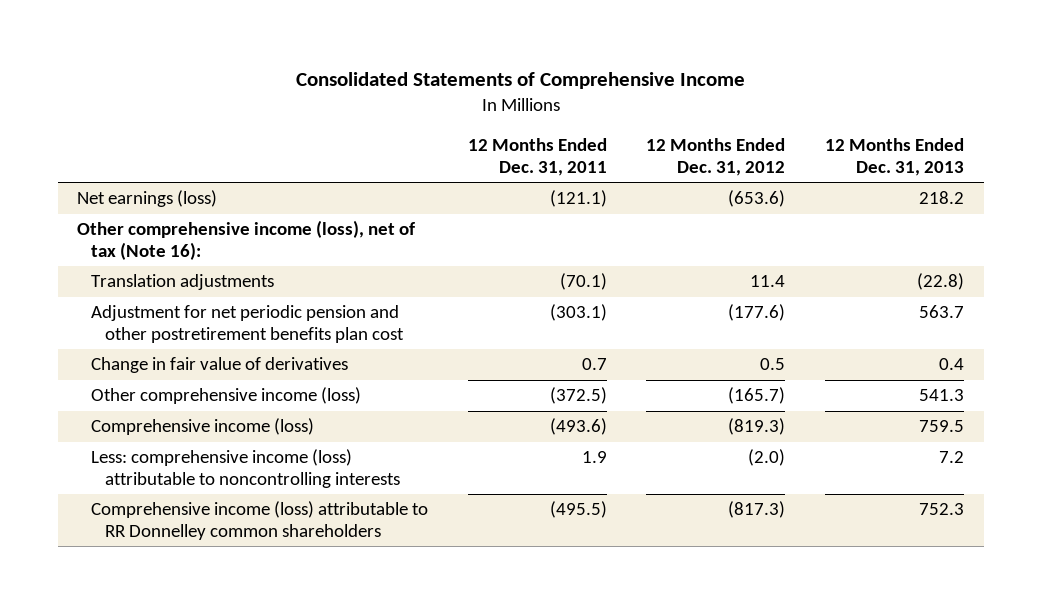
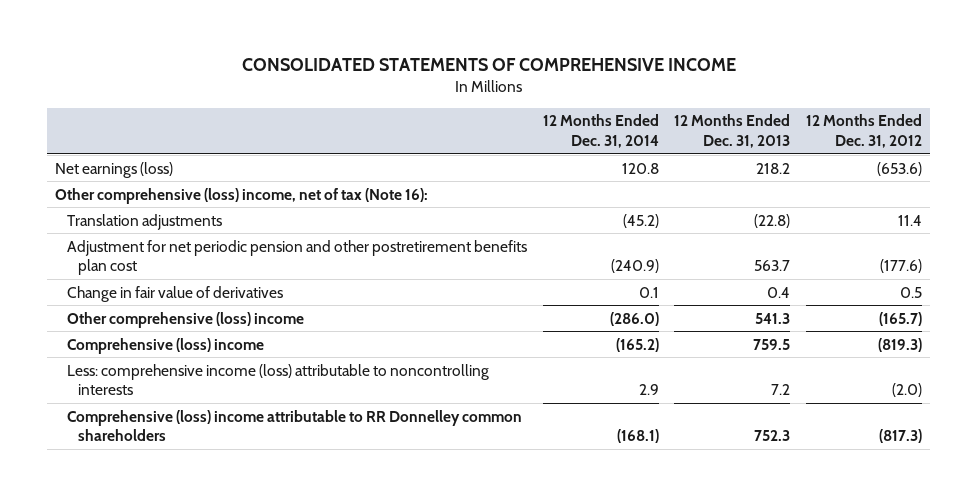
[295,72,745,90] Consolidated Statements of Comprehensive Income -> [241,58,736,72] CONSOLIDATED STATEMENTS OF COMPREHENSIVE INCOME
[467,137,607,176] 12 Months Ended Dec. 31, 2011 -> none
none -> [542,114,659,149] 12 Months Ended Dec. 31, 2014
[77,220,416,261] Other comprehensive income (loss), net of tax (Note 16): -> [55,187,429,204] Other comprehensive (loss) income, net of tax (Note 16):
[91,387,362,405] Other comprehensive income (loss) -> [66,311,304,328] Other comprehensive (loss) income
[91,418,315,436] Comprehensive income (loss) -> [66,337,264,354] Comprehensive (loss) income
[91,501,429,541] Comprehensive income (loss) attributable to RR Donnelley common shareholders -> [66,409,522,442] Comprehensive (loss) income attributable to RR Donnelley common shareholders

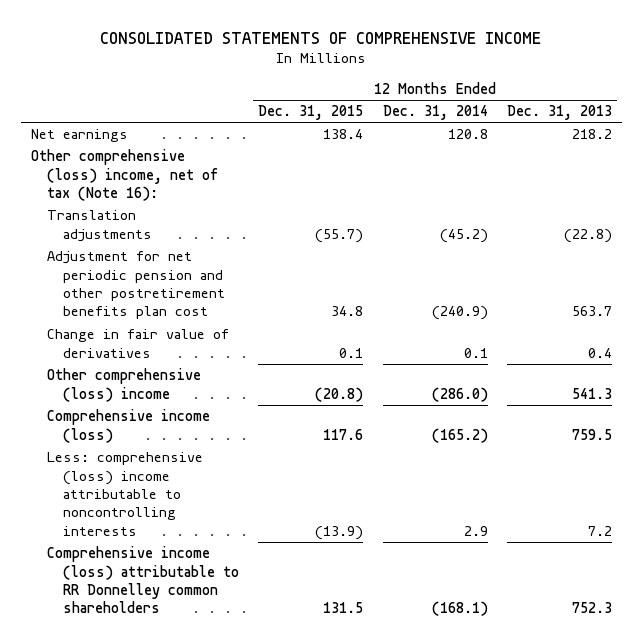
[806,114,923,149] 12 Months Ended Dec. 31, 2012 -> none
none -> [258,105,364,121] Dec. 31, 2015
[55,161,174,178] Net earnings (loss) -> [30,129,128,143] Net earnings
[66,337,264,354] Comprehensive (loss) income -> [46,409,210,443] Comprehensive income (loss)
[66,363,489,396] Less: comprehensive income (loss) attributable to noncontrolling interests -> [46,452,203,536] Less: comprehensive (loss) income attributable to noncontrolling interests
[66,409,522,442] Comprehensive (loss) income attributable to RR Donnelley common shareholders -> [46,546,239,614] Comprehensive income (loss) attributable to RR Donnelley common shareholders

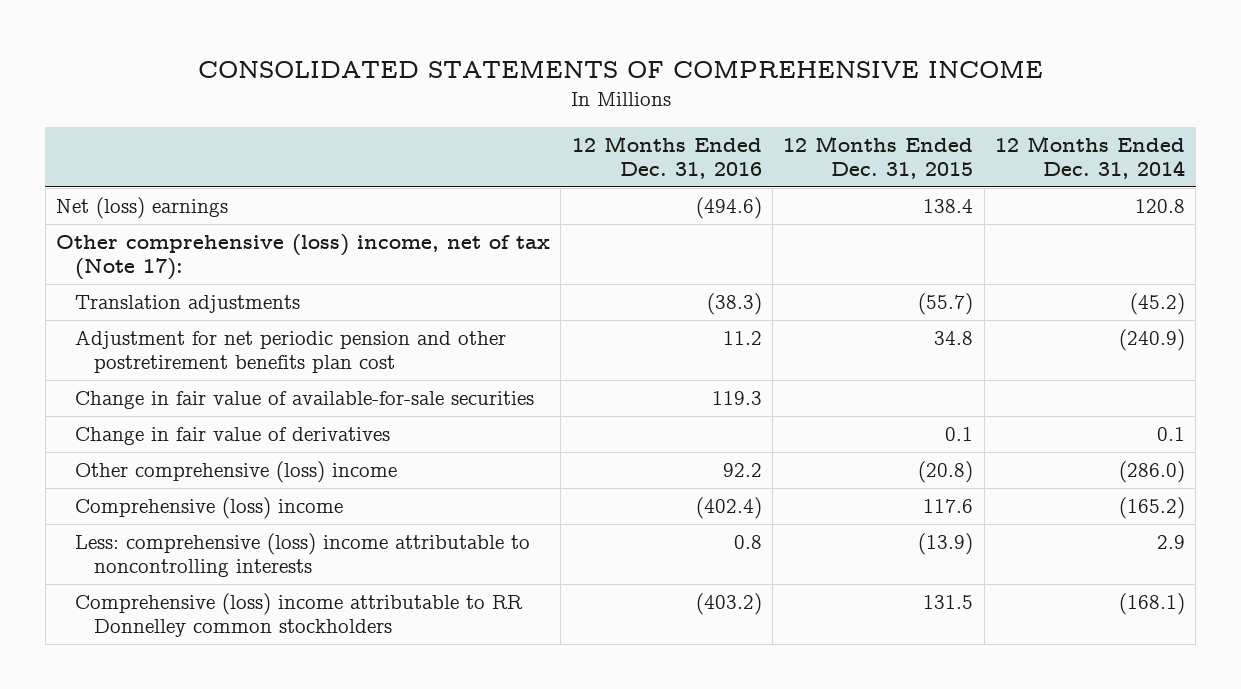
[507,105,613,121] Dec. 31, 2013 -> none
none -> [571,135,762,179] 12 Months Ended Dec. 31, 2016
[30,129,128,143] Net earnings -> [56,197,229,220] Net (loss) earnings
[30,149,218,202] Other comprehensive (loss) income, net of tax (Note 16): -> [56,234,551,281] Other comprehensive (loss) income, net of tax (Note 17):
none -> [74,391,534,410] Change in fair value of available-for-sale securities
[46,409,210,443] Comprehensive income (loss) -> [74,497,343,520] Comprehensive (loss) income
[46,546,239,614] Comprehensive income (loss) attributable to RR Donnelley common shareholders -> [74,593,523,638] Comprehensive (loss) income attributable to RR Donnelley common stockholders

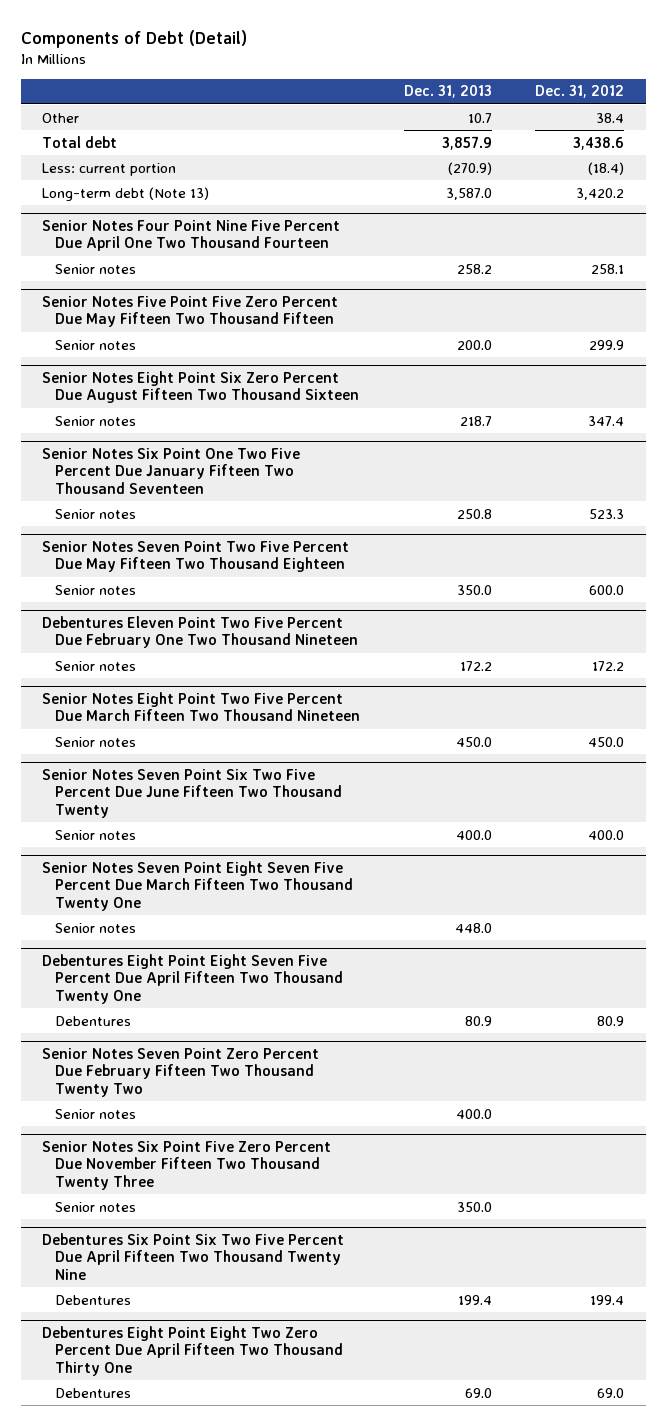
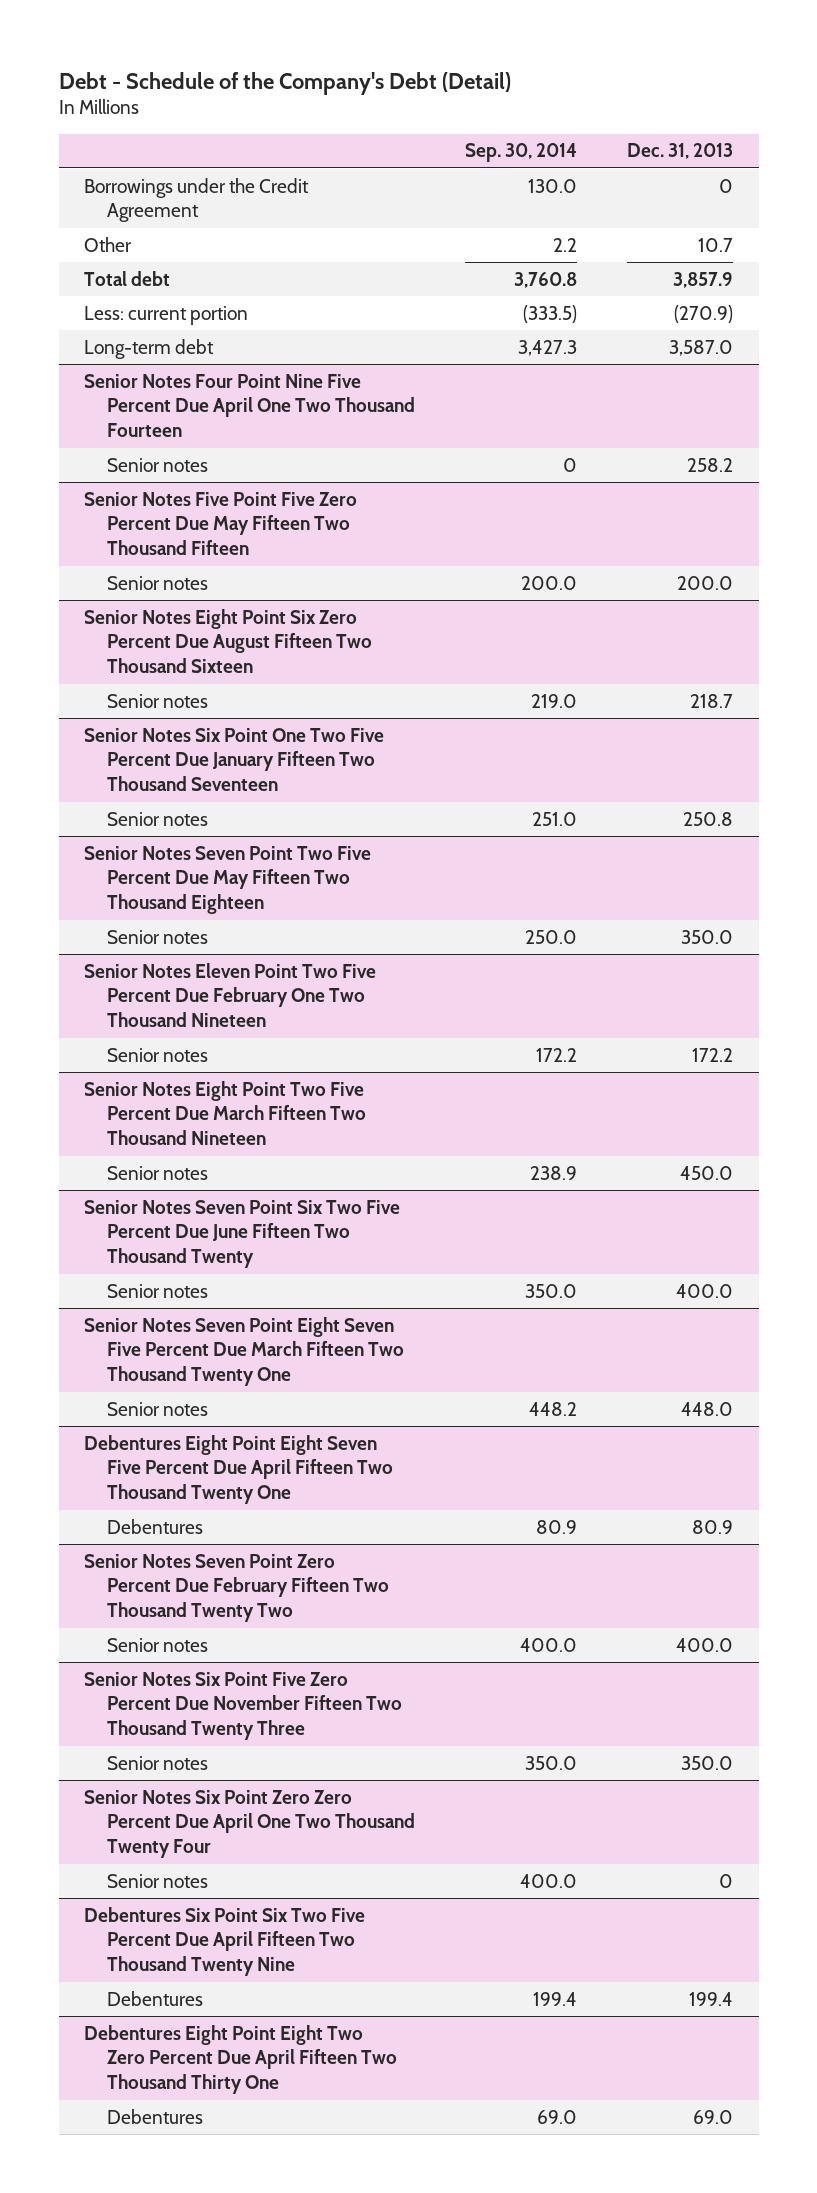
[20,29,247,48] Components of Debt (Detail) -> [58,71,511,95] Debt - Schedule of the Company's Debt (Detail)
[535,85,625,99] Dec. 31, 2012 -> none
none -> [465,143,578,163] Sep. 30, 2014
none -> [83,177,309,223] Borrowings under the Credit Agreement
[42,186,210,201] Long-term debt (Note 13) -> [83,338,214,359] Long-term debt
[42,616,359,649] Debentures Eleven Point Two Five Percent Due February One Two Thousand Nineteen -> [83,962,376,1028] Senior Notes Eleven Point Two Five Percent Due February One Two Thousand Nineteen
none -> [83,1789,415,1859] Senior Notes Six Point Zero Zero Percent Due April One Two Thousand Twenty Four
none -> [106,1873,208,1888] Senior notes

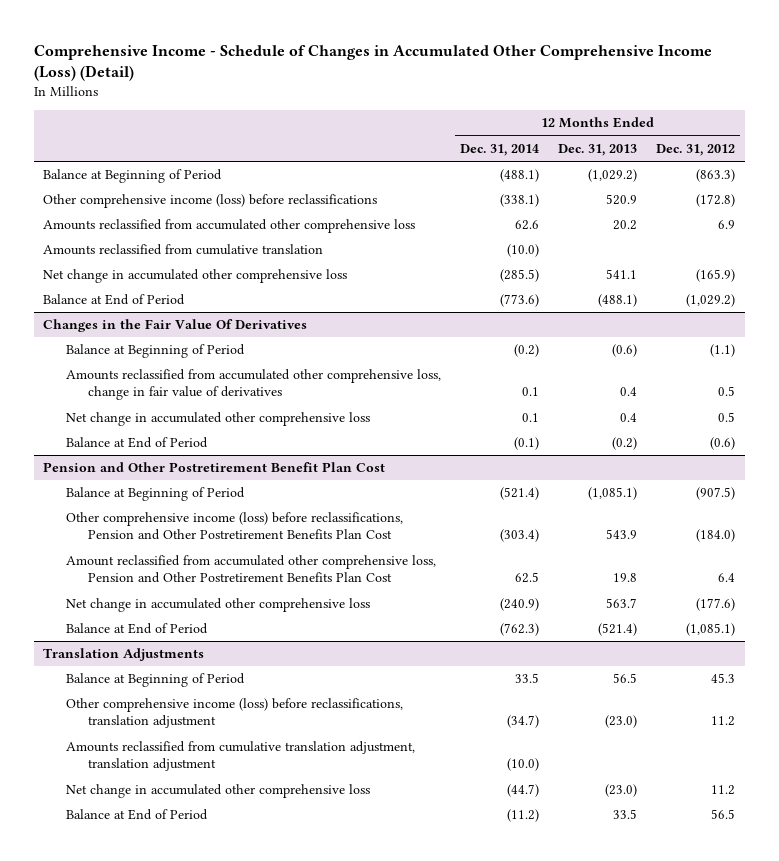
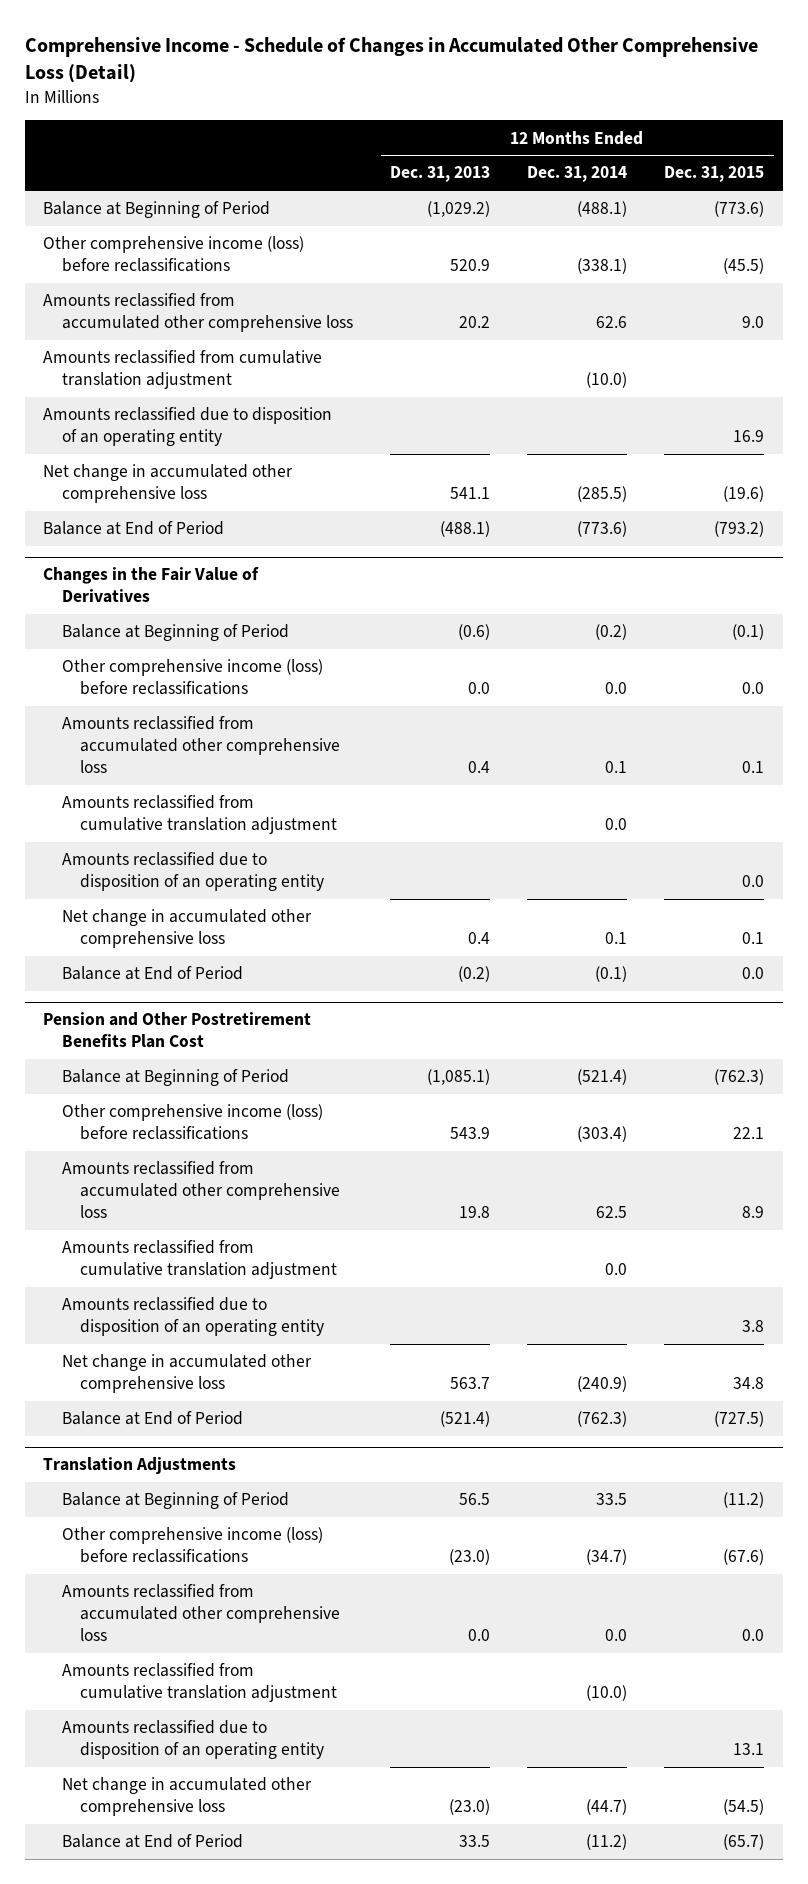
[33,44,712,82] Comprehensive Income - Schedule of Changes in Accumulated Other Comprehensive Income (Loss) (Detail) -> [24,36,758,84] Comprehensive Income - Schedule of Changes in Accumulated Other Comprehensive Loss (Detail)
[656,143,736,156] Dec. 31, 2012 -> none
none -> [664,166,765,183] Dec. 31, 2015
[43,244,324,256] Amounts reclassified from cumulative translation -> [43,350,323,390] Amounts reclassified from cumulative translation adjustment
none -> [43,407,333,447] Amounts reclassified due to disposition of an operating entity
[43,319,308,333] Changes in the Fair Value Of Derivatives -> [43,567,260,604] Changes in the Fair Value of Derivatives
none -> [61,659,323,696] Other comprehensive income (loss) before reclassifications
[65,369,441,401] Amounts reclassified from accumulated other comprehensive loss, change in fair value of derivatives -> [61,716,340,774] Amounts reclassified from accumulated other comprehensive loss
none -> [61,795,337,835] Amounts reclassified from cumulative translation adjustment
none -> [61,852,324,892] Amounts reclassified due to disposition of an operating entity
[43,462,386,473] Pension and Other Postretirement Benefit Plan Cost -> [43,1012,312,1049] Pension and Other Postretirement Benefits Plan Cost
[65,512,403,541] Other comprehensive income (loss) before reclassifications, Pension and Other Postretirement Benefits Plan Cost -> [61,1104,323,1141] Other comprehensive income (loss) before reclassifications
[65,555,436,584] Amount reclassified from accumulated other comprehensive loss, Pension and Other Postretirement Benefits Plan Cost -> [61,1161,340,1219] Amounts reclassified from accumulated other comprehensive loss
none -> [61,1240,337,1280] Amounts reclassified from cumulative translation adjustment
none -> [61,1297,324,1337] Amounts reclassified due to disposition of an operating entity
[65,698,403,729] Other comprehensive income (loss) before reclassifications, translation adjustment -> [61,1527,323,1564] Other comprehensive income (loss) before reclassifications
none -> [61,1584,340,1642] Amounts reclassified from accumulated other comprehensive loss
[65,741,415,772] Amounts reclassified from cumulative translation adjustment, translation adjustment -> [61,1663,337,1703] Amounts reclassified from cumulative translation adjustment
none -> [61,1720,324,1760] Amounts reclassified due to disposition of an operating entity

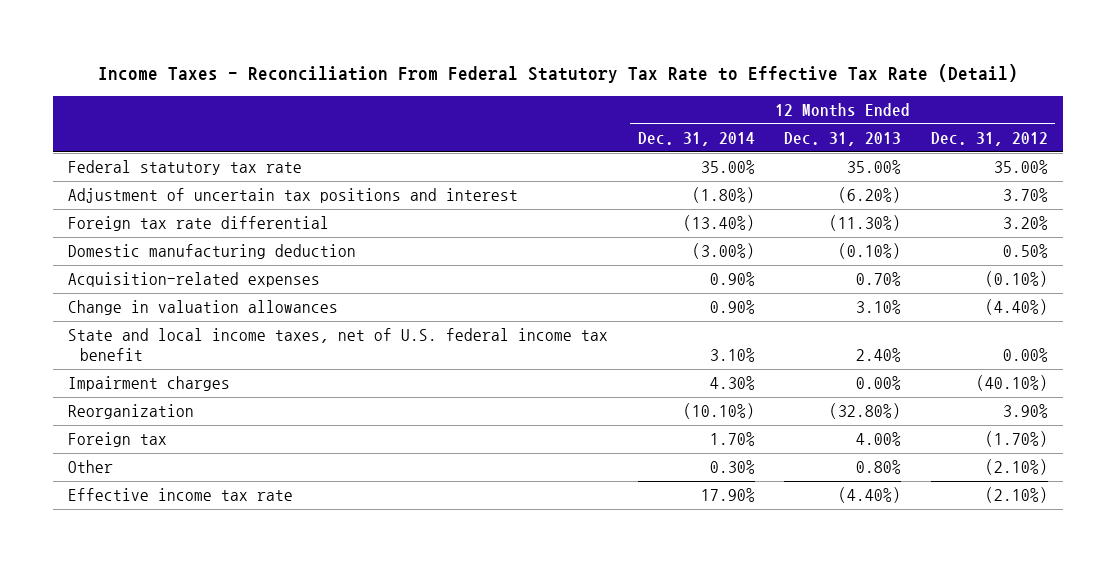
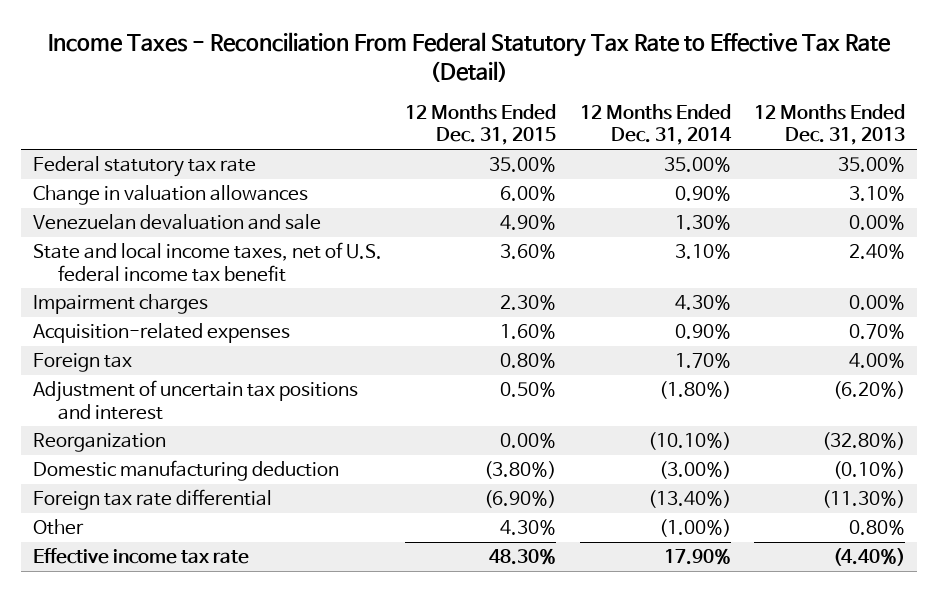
[930,131,1048,146] Dec. 31, 2012 -> none
none -> [405,103,557,146] 12 Months Ended Dec. 31, 2015
none -> [32,214,321,231] Venezuelan devaluation and sale
[68,272,321,288] Acquisition-related expenses -> [32,323,290,344] Acquisition-related expenses
[68,188,519,204] Adjustment of uncertain tax positions and interest -> [32,380,358,420] Adjustment of uncertain tax positions and interest
[68,404,195,420] Reorganization -> [32,433,166,453] Reorganization
[68,244,357,260] Domestic manufacturing deduction -> [32,460,339,482] Domestic manufacturing deduction
[68,216,330,232] Foreign tax rate differential -> [32,489,272,511] Foreign tax rate differential
[709,460,755,475] 0.30% -> [658,519,731,538] (1.00%)

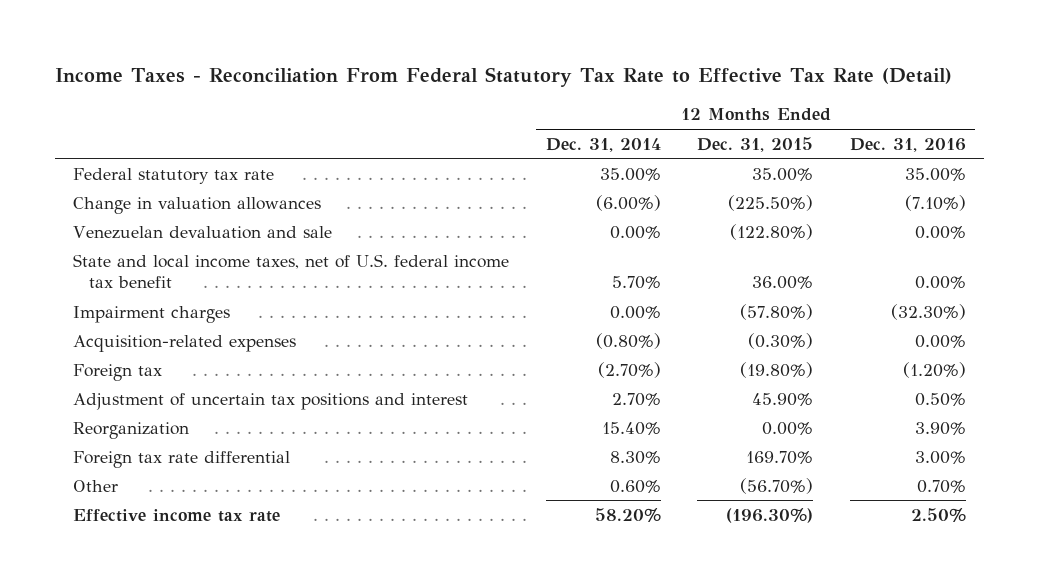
[754,103,906,146] 12 Months Ended Dec. 31, 2013 -> none
none -> [850,137,967,152] Dec. 31, 2016
[32,460,339,482] Domestic manufacturing deduction -> none
[500,186,557,202] 6.00% -> [728,194,814,211] (225.50%)
[674,186,731,202] 0.90% -> [595,194,661,211] (6.00%)
[500,215,557,231] 4.90% -> [730,223,814,240] (122.80%)
[674,215,731,231] 1.30% -> [609,225,661,239] 0.00%
[500,244,557,260] 3.60% -> [752,276,814,290] 36.00%
[674,244,731,260] 3.10% -> [611,276,661,290] 5.70%
[500,295,557,311] 2.30% -> [740,303,814,320] (57.80%)
[674,295,731,311] 4.30% -> [609,305,661,319] 0.00%
[500,324,557,340] 1.60% -> [748,332,814,349] (0.30%)
[674,324,731,340] 0.90% -> [595,332,661,349] (0.80%)
[500,353,557,369] 0.80% -> [740,361,814,378] (19.80%)
[674,353,731,369] 1.70% -> [597,361,661,378] (2.70%)
[500,382,557,398] 0.50% -> [752,392,814,406] 45.90%
[658,381,731,400] (1.80%) -> [611,392,661,406] 2.70%
[647,432,731,451] (10.10%) -> [601,421,661,435] 15.40%
[484,490,557,509] (6.90%) -> [746,450,814,464] 169.70%
[647,490,731,509] (13.40%) -> [609,450,661,464] 8.30%
[500,520,557,536] 4.30% -> [740,477,814,494] (56.70%)
[658,519,731,538] (1.00%) -> [609,479,661,493] 0.60%
[489,548,557,566] 48.30% -> [726,507,814,523] (196.30%)
[663,548,731,566] 17.90% -> [594,507,661,522] 58.20%

